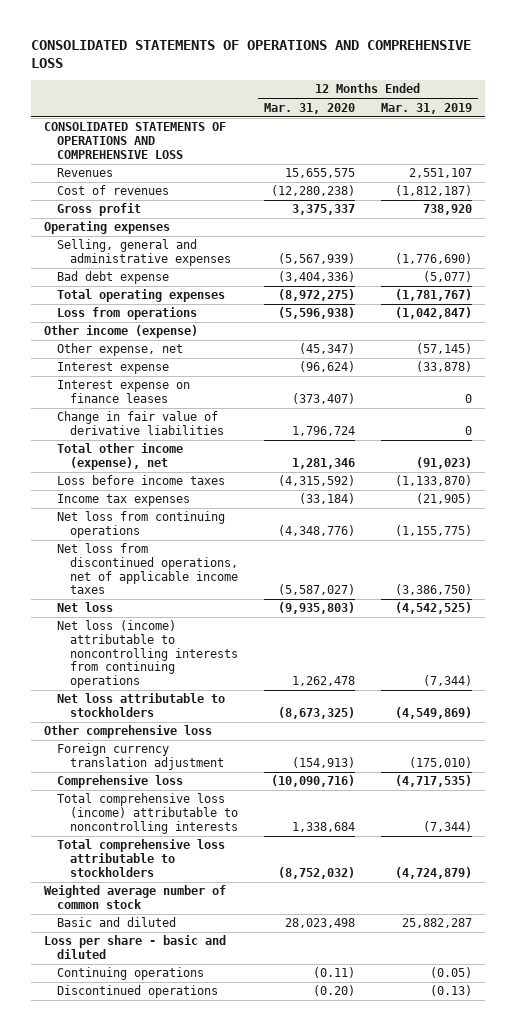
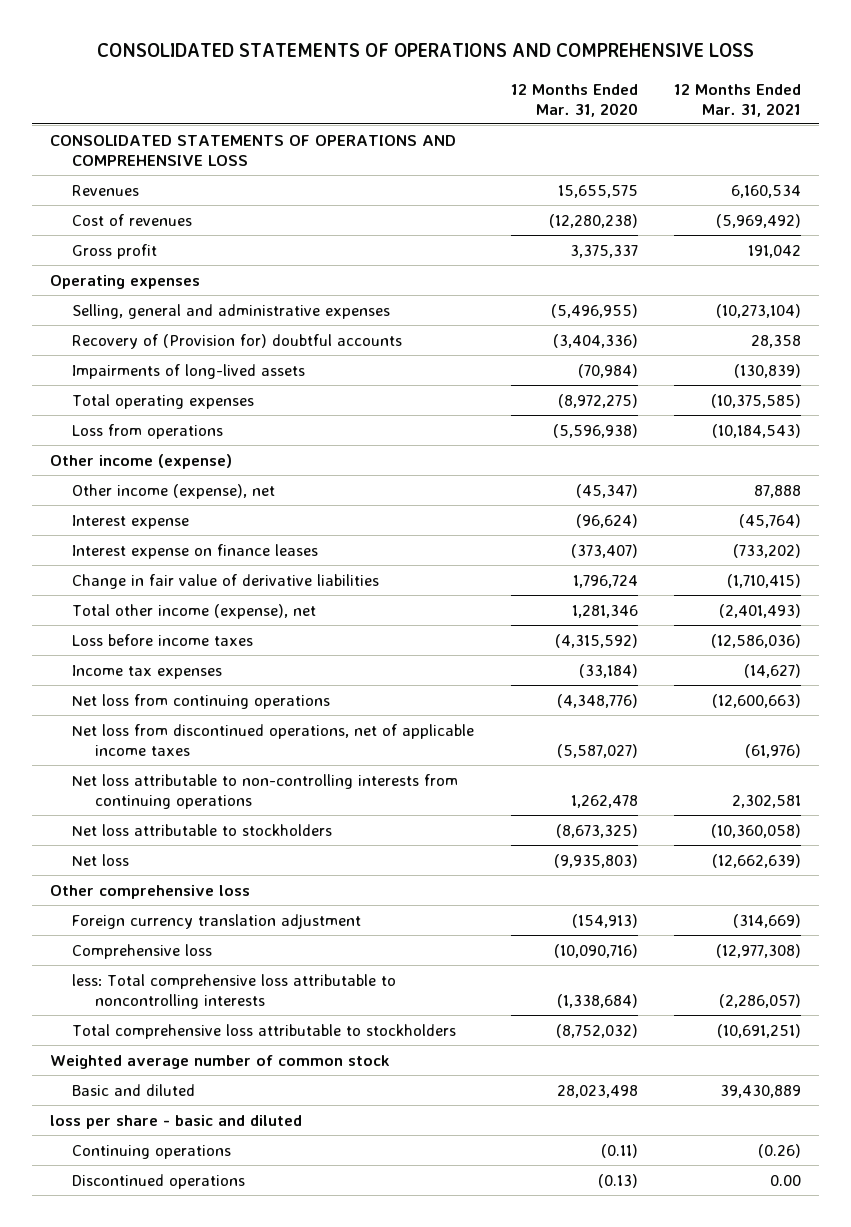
[380,102,472,114] Mar. 31, 2019 -> none
none -> [673,83,801,117] 12 Months Ended Mar. 31, 2021
[278,253,356,265] (5,567,939) -> [550,303,638,318] (5,496,955)
[57,271,170,285] Bad debt expense -> [72,333,403,349] Recovery of (Provision for) doubtful accounts
none -> [72,363,306,379] Impairments of long-lived assets
[57,343,184,357] Other expense, net -> [72,483,276,499] Other income (expense), net
[57,620,239,689] Net loss (income) attributable to noncontrolling interests from continuing operations -> [72,773,459,809] Net loss attributable to non-controlling interests from continuing operations
[57,602,114,613] Net loss -> [72,853,130,866] Net loss
[57,793,239,834] Total comprehensive loss (income) attributable to noncontrolling interests -> [72,973,397,1009] less: Total comprehensive loss attributable to noncontrolling interests
[292,821,356,832] 1,338,684 -> [556,993,638,1008] (1,338,684)
[44,935,227,960] Loss per share - basic and diluted -> [49,1114,302,1129] loss per share - basic and diluted
[313,985,356,997] (0.20) -> [597,1173,638,1188] (0.13)

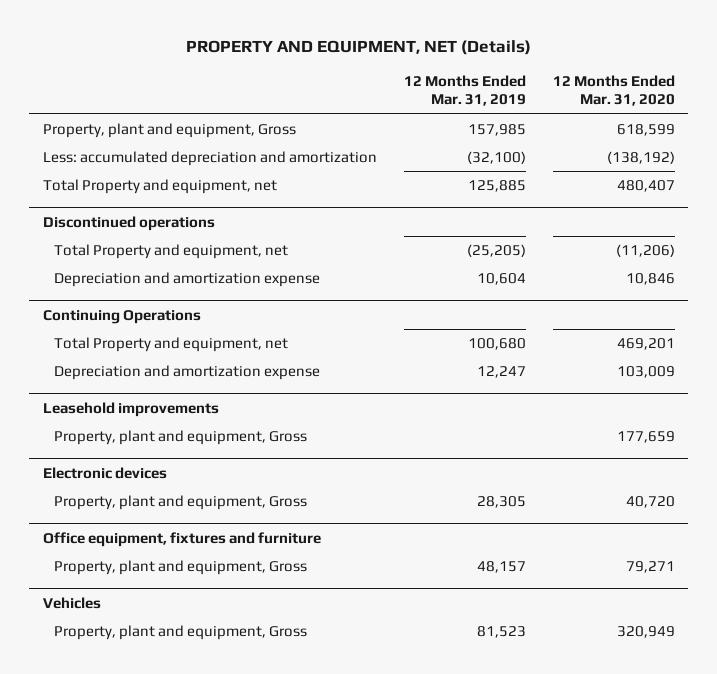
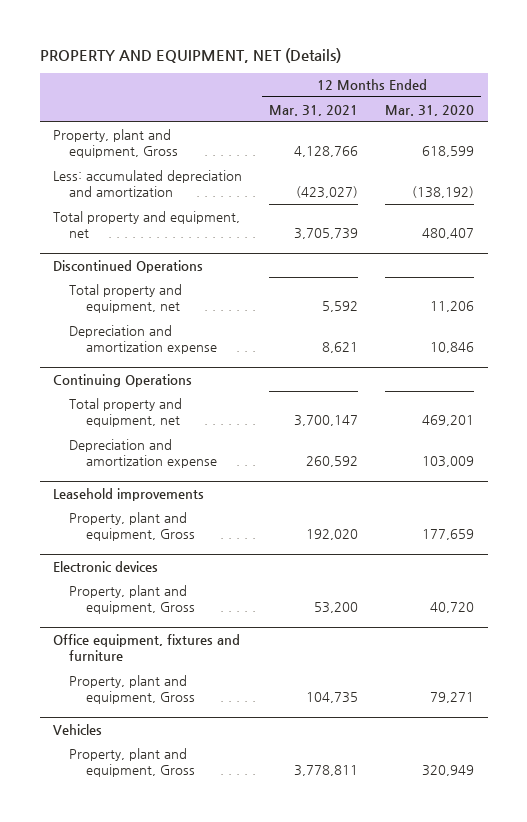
[403,75,526,107] 12 Months Ended Mar. 31, 2019 -> none
none -> [269,104,359,116] Mar. 31, 2021
[42,179,277,195] Total Property and equipment, net -> [53,210,241,239] Total property and equipment, net
[42,216,215,232] Discontinued operations -> [53,259,204,273] Discontinued Operations
[54,244,289,260] Total Property and equipment, net -> [69,283,183,314] Total property and equipment, net
[615,244,675,258] (11,206) -> [430,301,475,313] 11,206
[54,337,289,353] Total Property and equipment, net -> [69,397,183,428] Total property and equipment, net

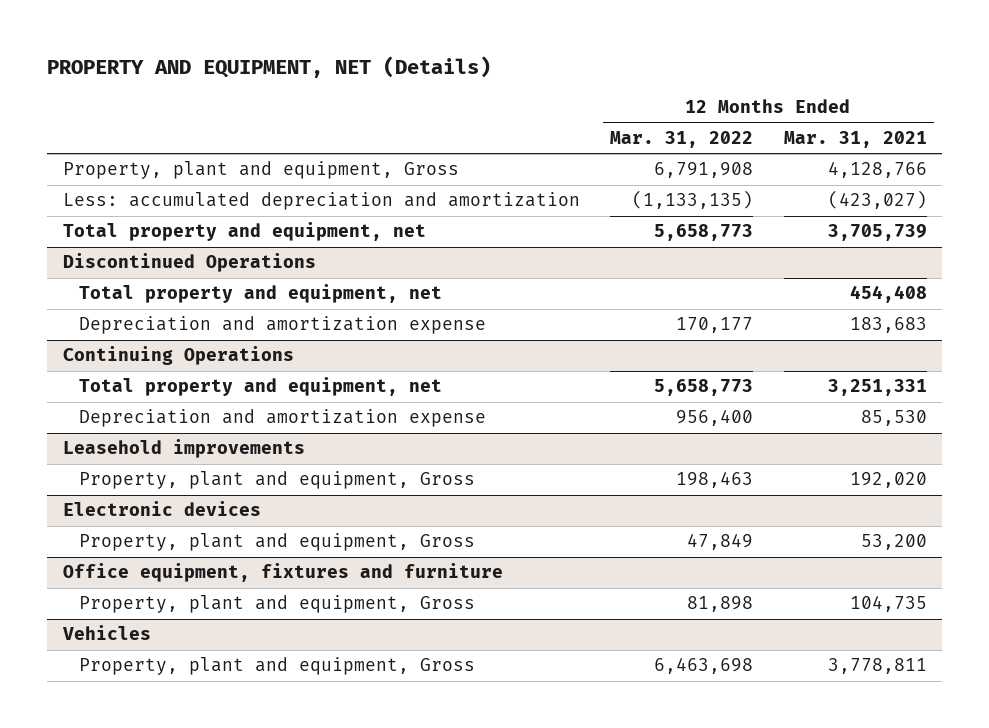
[385,104,475,116] Mar. 31, 2020 -> none
none -> [610,131,754,149] Mar. 31, 2022
[322,301,359,313] 5,592 -> [849,285,927,304] 454,408
[322,342,359,354] 8,621 -> [849,317,927,334] 183,683
[294,415,359,427] 3,700,147 -> [827,379,927,397] 3,251,331
[306,456,359,468] 260,592 -> [860,410,927,427] 85,530

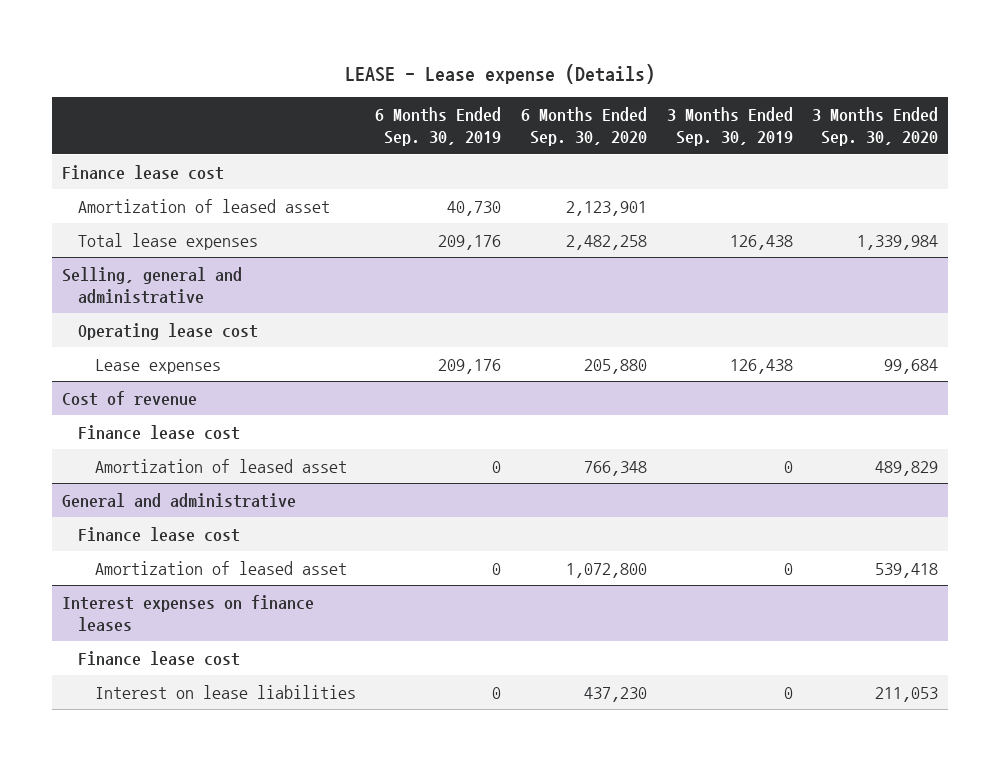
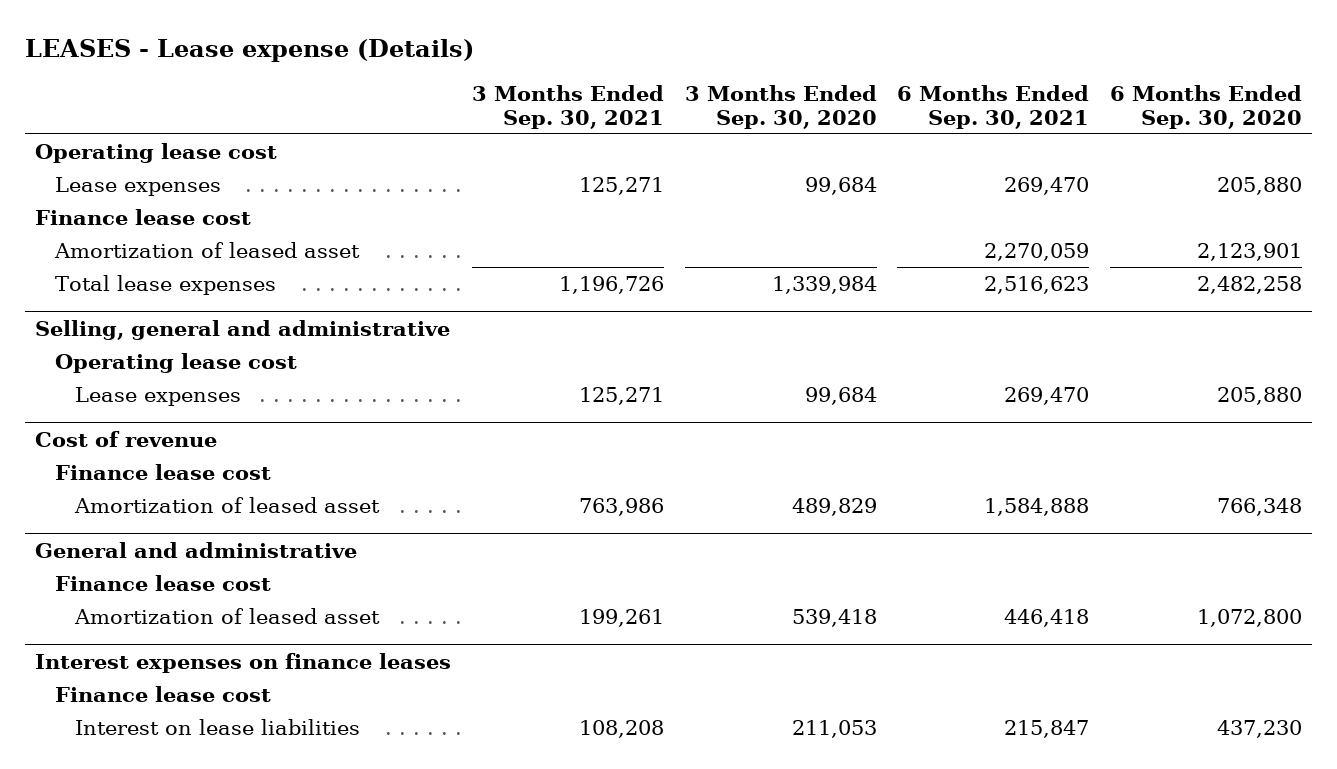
[345,63,656,84] LEASE - Lease expense (Details) -> [24,38,474,62] LEASES - Lease expense (Details)
[375,107,502,147] 6 Months Ended Sep. 30, 2019 -> none
[666,107,793,147] 3 Months Ended Sep. 30, 2019 -> none
none -> [472,85,665,129] 3 Months Ended Sep. 30, 2021
none -> [897,85,1090,129] 6 Months Ended Sep. 30, 2021
none -> [35,143,278,164] Operating lease cost
none -> [55,177,222,197] Lease expenses

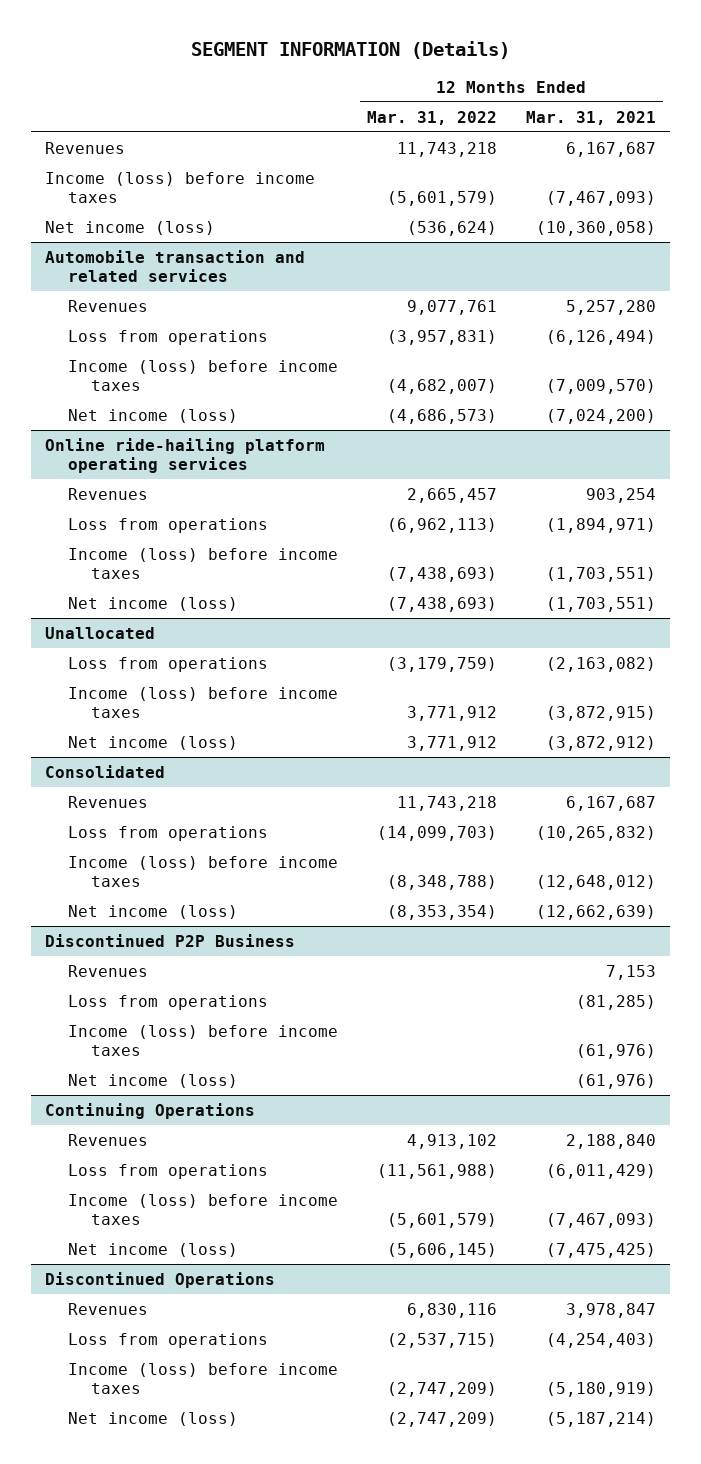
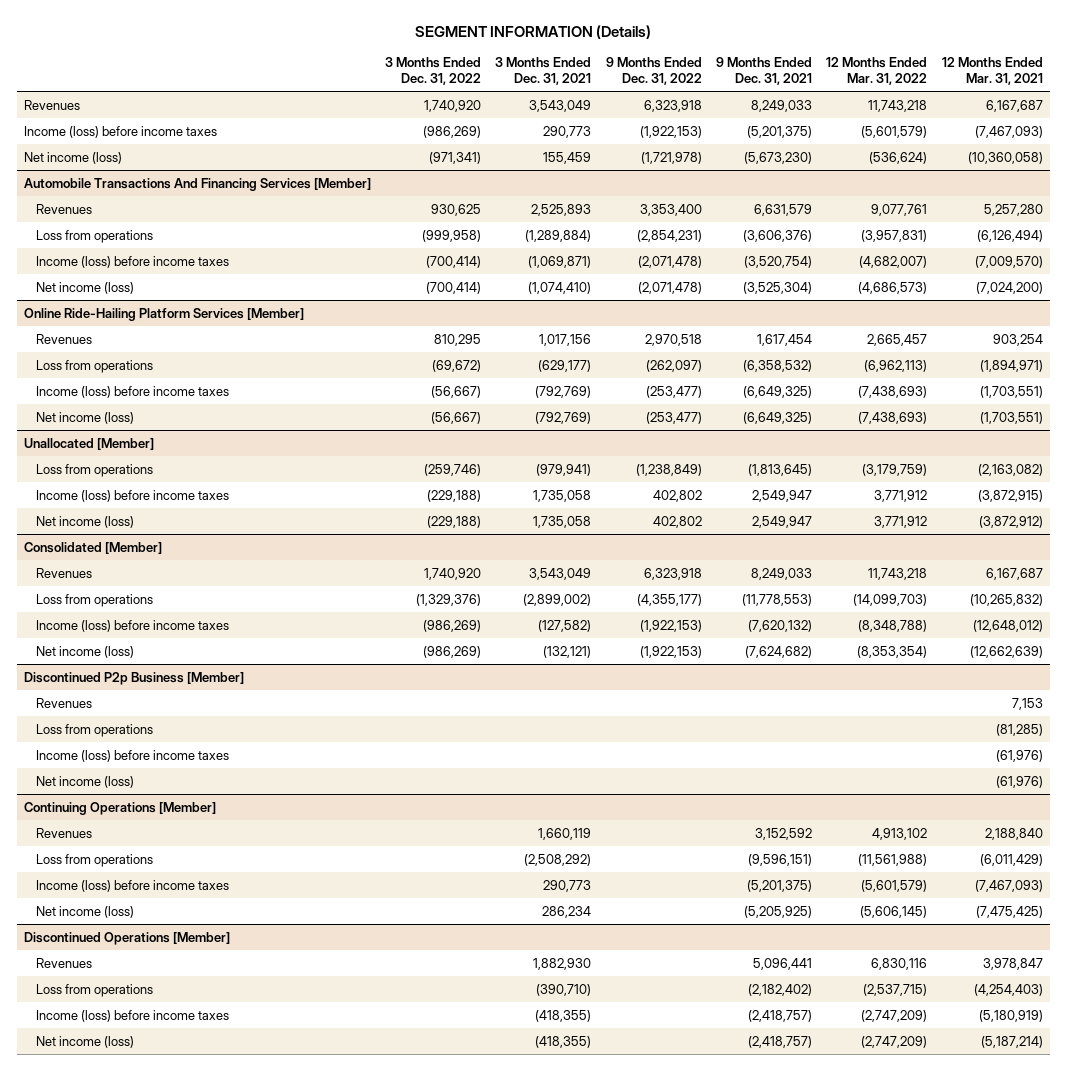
none -> [385,57,482,85] 3 Months Ended Dec. 31, 2022
none -> [495,57,592,85] 3 Months Ended Dec. 31, 2021
none -> [605,57,702,85] 9 Months Ended Dec. 31, 2022
none -> [716,57,813,85] 9 Months Ended Dec. 31, 2021
[45,249,306,282] Automobile transaction and related services -> [23,177,371,191] Automobile Transactions And Financing Services [Member]
[45,437,326,473] Online ride-hailing platform operating services -> [23,307,304,321] Online Ride-Hailing Platform Services [Member]
[45,626,156,639] Unallocated -> [23,437,154,450] Unallocated [Member]
[45,764,166,778] Consolidated -> [23,541,162,554] Consolidated [Member]
[45,933,296,947] Discontinued P2P Business -> [23,671,244,685] Discontinued P2p Business [Member]
[45,1102,256,1119] Continuing Operations -> [23,801,216,815] Continuing Operations [Member]
[45,1271,276,1288] Discontinued Operations -> [23,931,230,945] Discontinued Operations [Member]

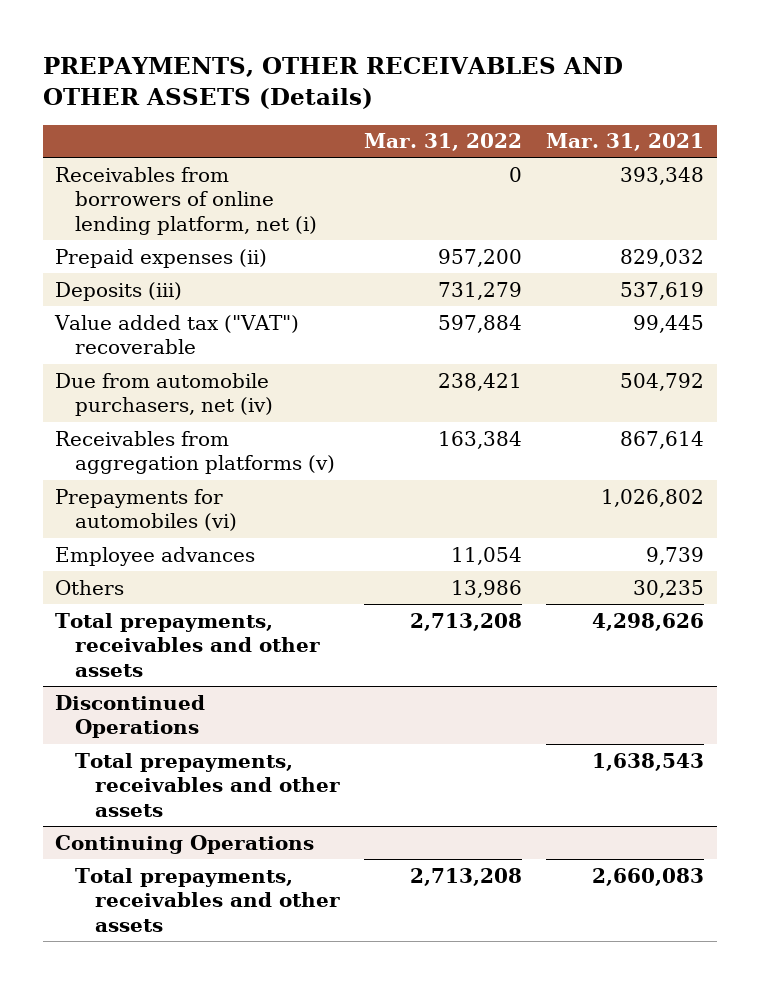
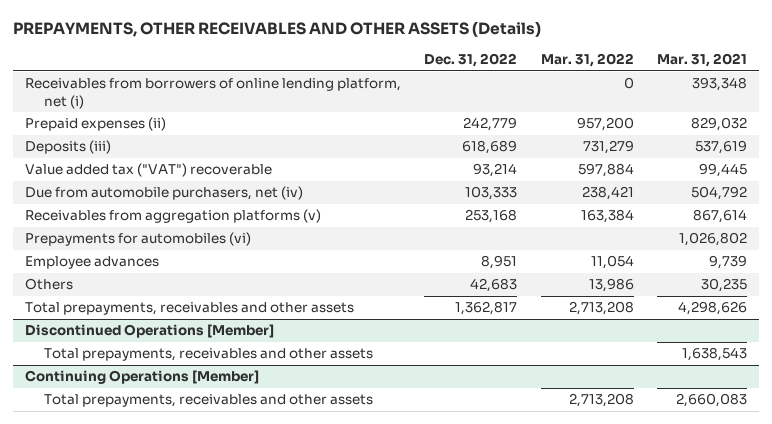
none -> [424,53,518,68] Dec. 31, 2022
[55,694,206,739] Discontinued Operations -> [24,324,274,339] Discontinued Operations [Member]
[55,834,315,854] Continuing Operations -> [24,370,259,385] Continuing Operations [Member]

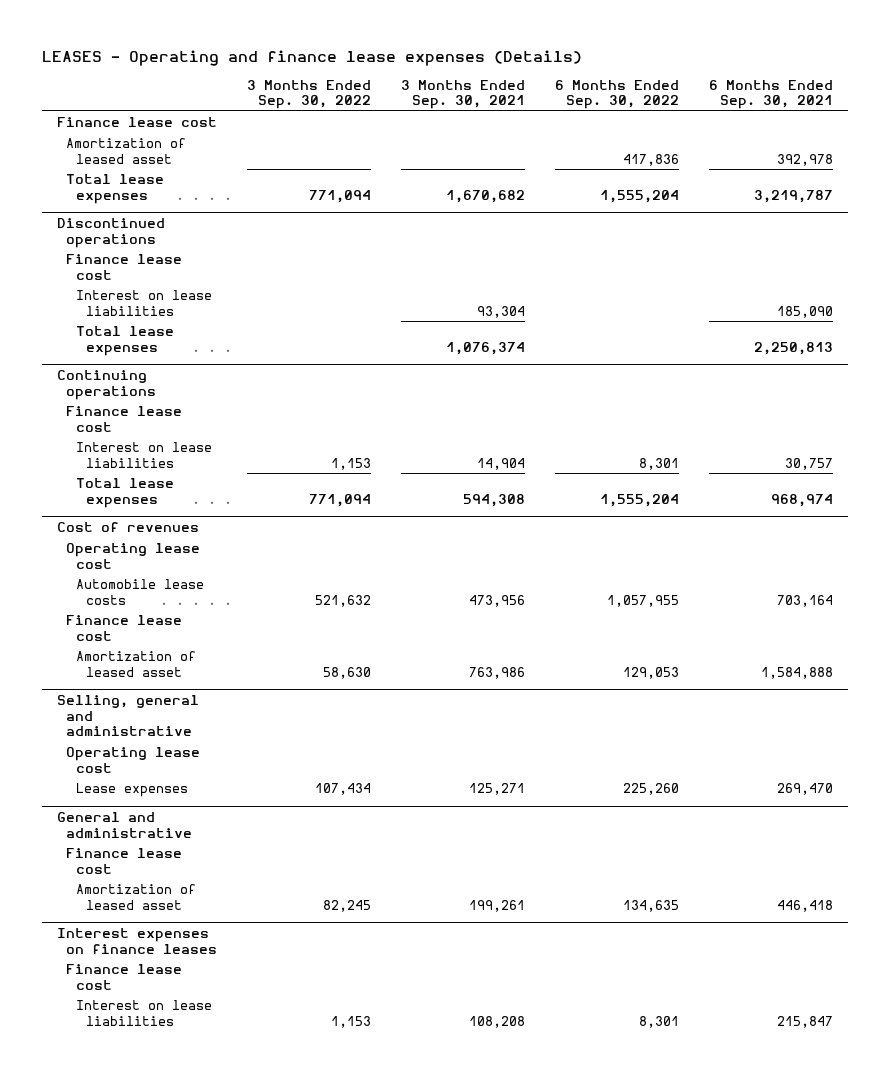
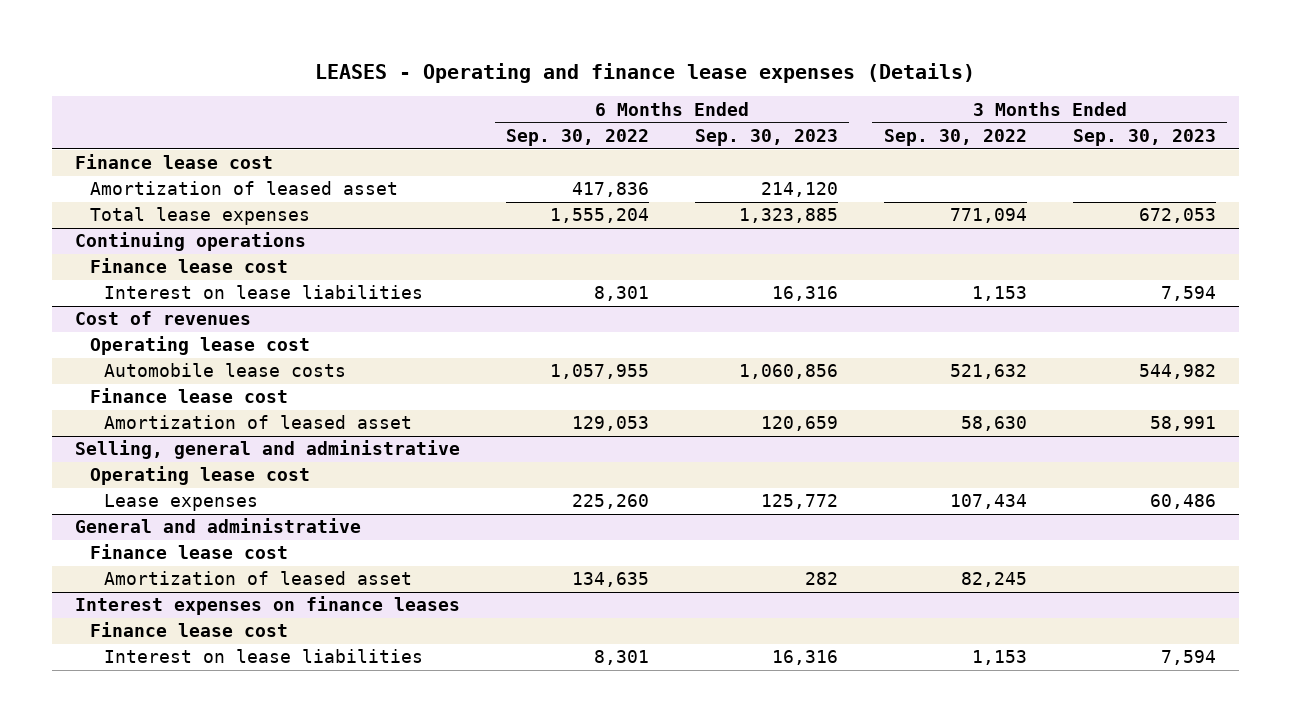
[401,79,526,110] 3 Months Ended Sep. 30, 2021 -> none
[709,79,834,110] 6 Months Ended Sep. 30, 2021 -> none
none -> [694,129,838,147] Sep. 30, 2023
none -> [1072,129,1216,147] Sep. 30, 2023
[56,218,165,248] Discontinued operations -> none
[66,254,183,280] Finance lease cost -> none
[76,290,213,316] Interest on lease liabilities -> none
[76,326,175,356] Total lease expenses -> none
[76,478,175,508] Total lease expenses -> none

